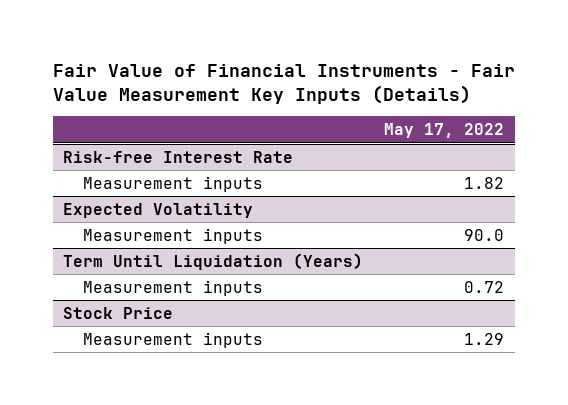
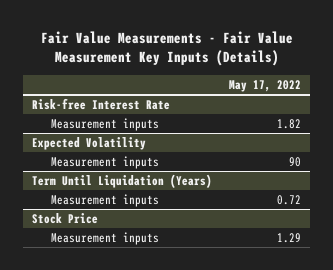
[52,63,515,104] Fair Value of Financial Instruments - Fair Value Measurement Key Inputs (Details) -> [40,30,293,67] Fair Value Measurements - Fair Value Measurement Key Inputs (Details)
[464,228,505,241] 90.0 -> [289,156,302,167] 90

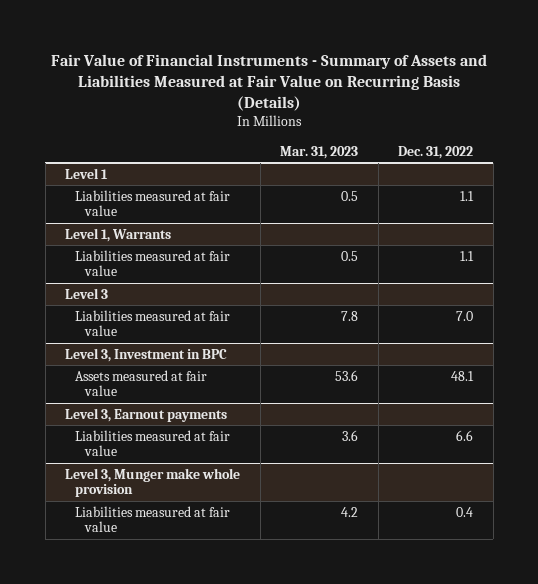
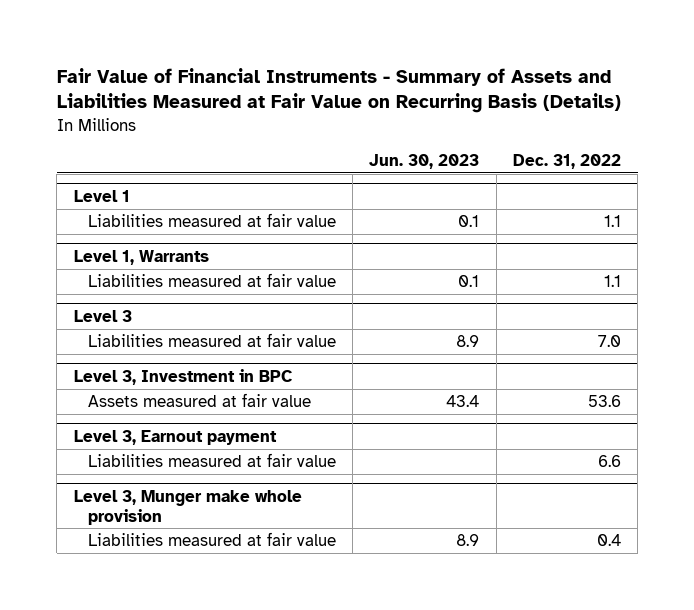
[280,145,359,159] Mar. 31, 2023 -> none
none -> [369,153,480,169] Jun. 30, 2023
[451,370,475,381] 48.1 -> [587,395,621,408] 53.6
[65,407,228,422] Level 3, Earnout payments -> [73,429,277,445] Level 3, Earnout payment

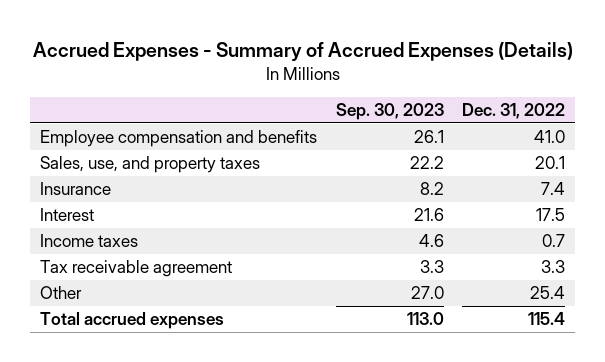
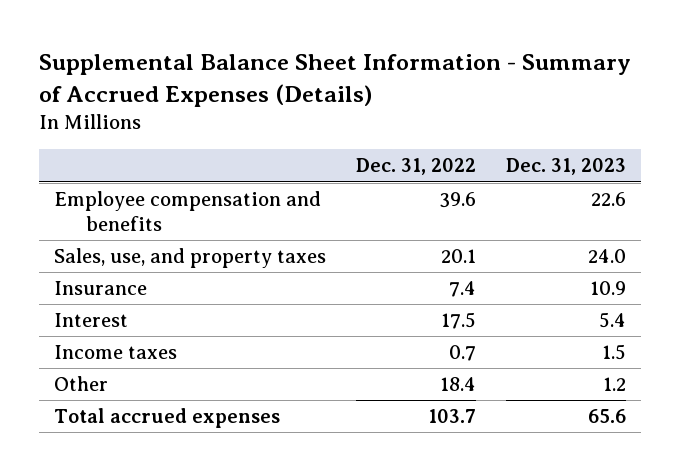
[32,41,573,61] Accrued Expenses - Summary of Accrued Expenses (Details) -> [39,54,632,107] Supplemental Balance Sheet Information - Summary of Accrued Expenses (Details)
[335,102,444,120] Sep. 30, 2023 -> none
none -> [505,158,626,176] Dec. 31, 2023
[534,130,566,144] 41.0 -> [438,192,476,209] 39.6
[39,260,232,278] Tax receivable agreement -> none
[530,286,566,300] 25.4 -> [439,377,476,392] 18.4
[528,312,566,326] 115.4 -> [427,409,476,424] 103.7

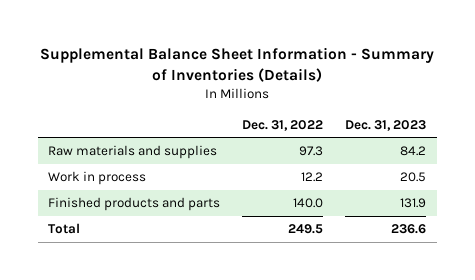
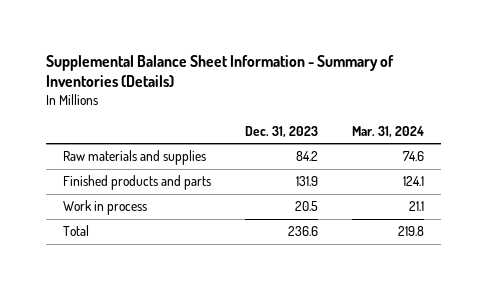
[242,119,324,131] Dec. 31, 2022 -> none
none -> [352,125,425,138] Mar. 31, 2024
[48,171,147,186] Work in process -> [63,200,148,216] Work in process

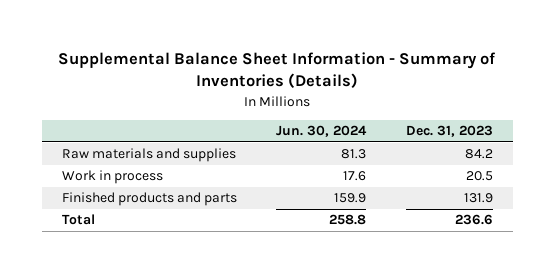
[352,125,425,138] Mar. 31, 2024 -> none
none -> [276,125,368,138] Jun. 30, 2024
[63,175,212,191] Finished products and parts -> [62,192,238,207] Finished products and parts

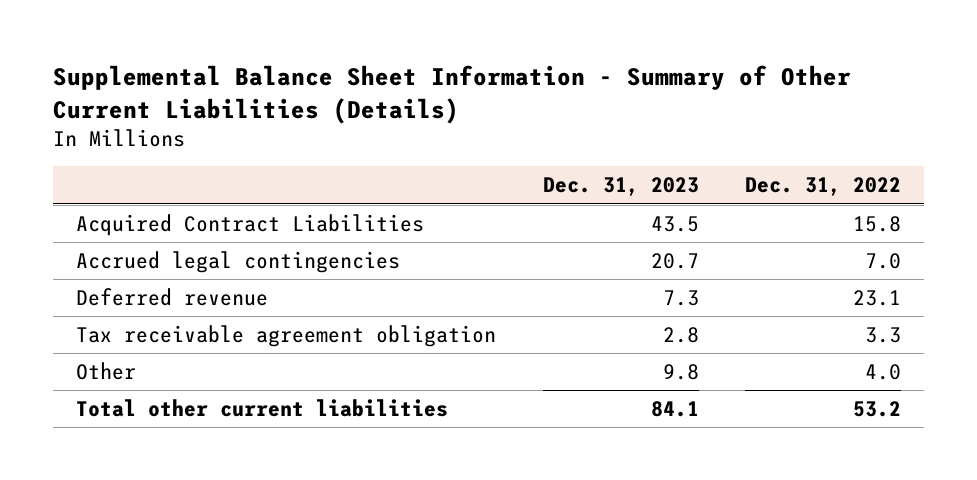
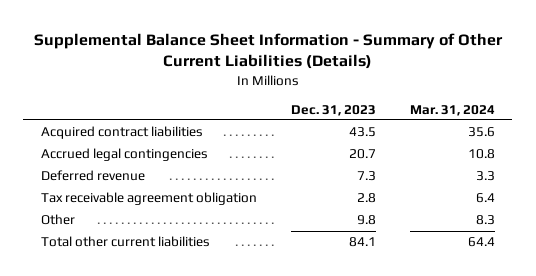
[744,177,901,197] Dec. 31, 2022 -> none
none -> [410,104,496,116] Mar. 31, 2024
[76,214,425,237] Acquired Contract Liabilities -> [40,126,203,140] Acquired contract liabilities

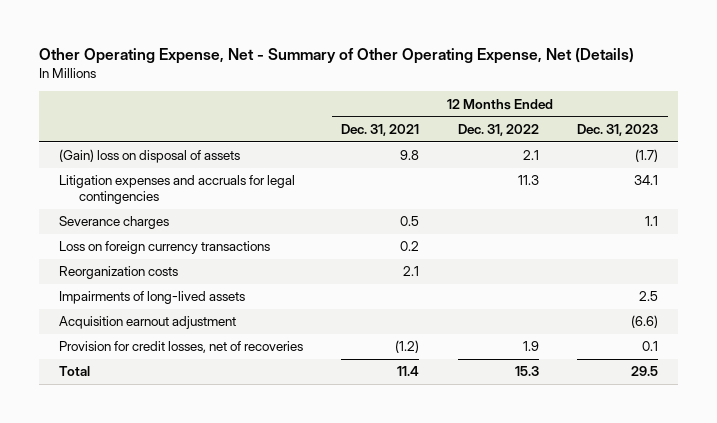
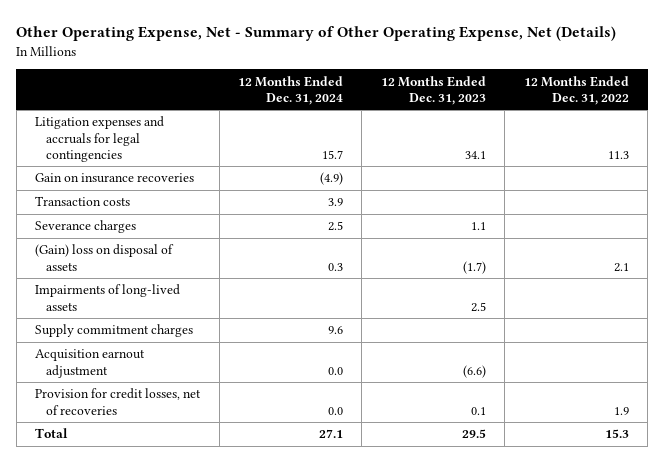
[341,124,420,137] Dec. 31, 2021 -> none
none -> [238,75,344,105] 12 Months Ended Dec. 31, 2024
none -> [35,173,195,184] Gain on insurance recoveries
none -> [35,196,131,207] Transaction costs
[58,241,270,255] Loss on foreign currency transactions -> none
[58,266,178,280] Reorganization costs -> none
[58,149,240,164] (Gain) loss on disposal of assets -> [35,244,175,271] (Gain) loss on disposal of assets
none -> [35,324,194,338] Supply commitment charges

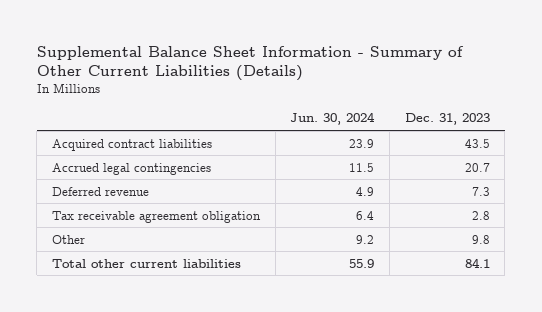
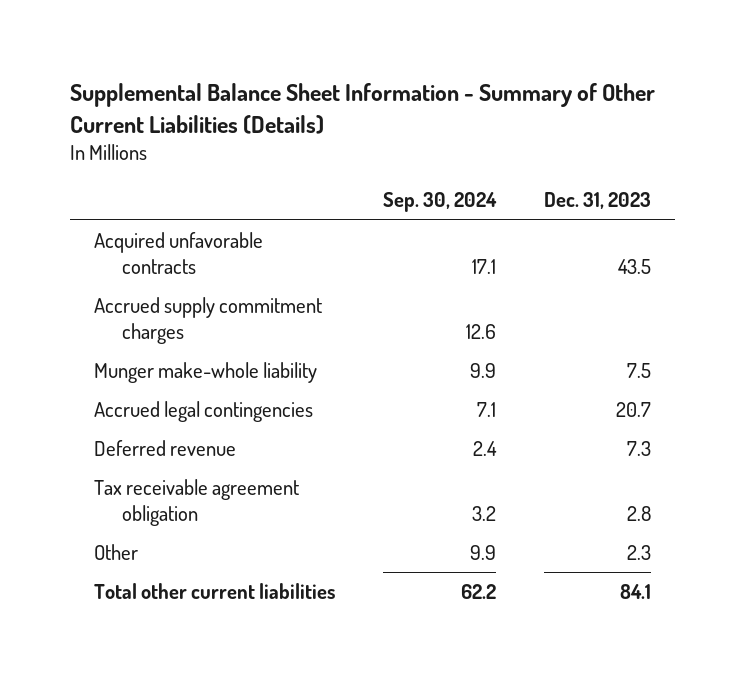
[290,112,376,126] Jun. 30, 2024 -> none
none -> [382,192,497,213] Sep. 30, 2024
[52,138,213,151] Acquired contract liabilities -> [93,232,263,274] Acquired unfavorable contracts
none -> [93,297,322,344] Accrued supply commitment charges
none -> [93,362,317,384] Munger make-whole liability
[471,234,490,244] 9.8 -> [626,545,651,561] 2.3

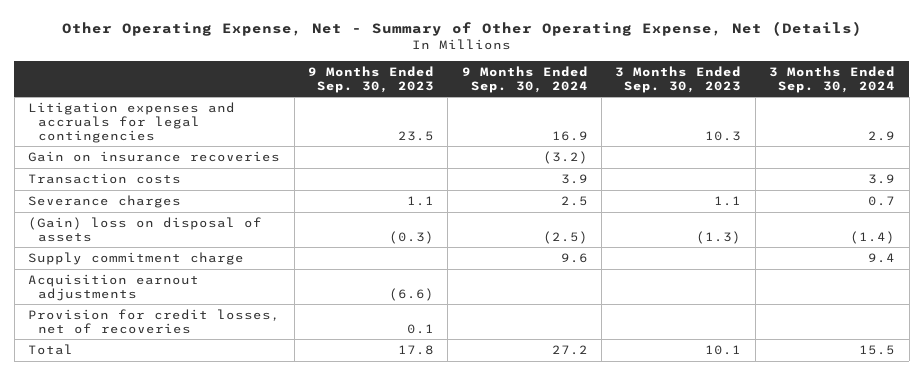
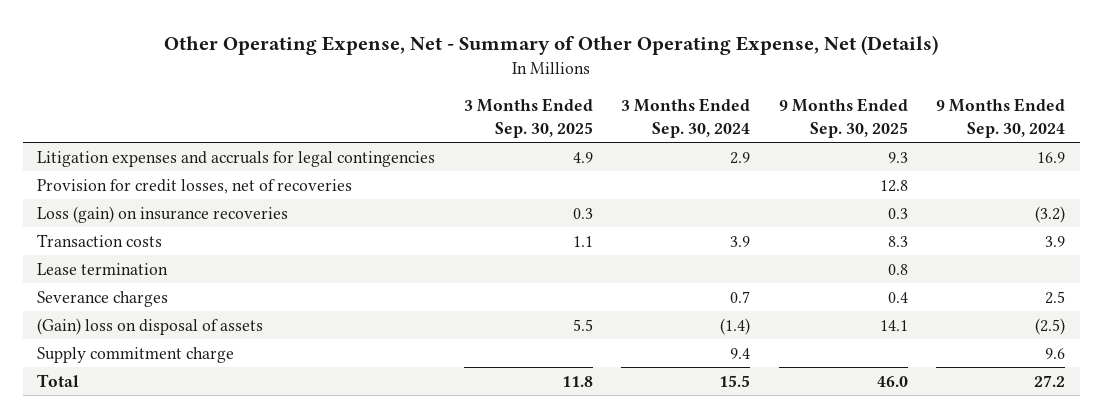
[308,65,435,93] 9 Months Ended Sep. 30, 2023 -> none
[615,65,742,93] 3 Months Ended Sep. 30, 2023 -> none
none -> [463,98,593,138] 3 Months Ended Sep. 30, 2025
none -> [778,98,908,138] 9 Months Ended Sep. 30, 2025
[28,308,281,334] Provision for credit losses, net of recoveries -> [36,178,352,194] Provision for credit losses, net of recoveries
[28,150,281,162] Gain on insurance recoveries -> [36,205,288,223] Loss (gain) on insurance recoveries
none -> [36,262,168,275] Lease termination
[28,273,200,301] Acquisition earnout adjustments -> none

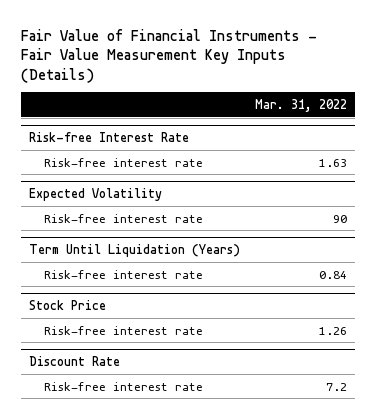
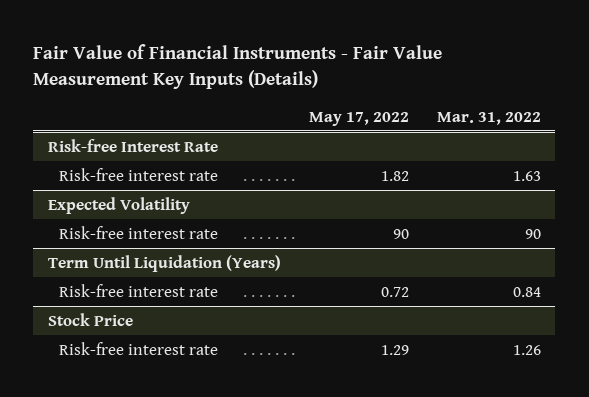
none -> [308,111,409,126] May 17, 2022
[29,355,121,366] Discount Rate -> none
[43,381,203,391] Risk-free interest rate -> none

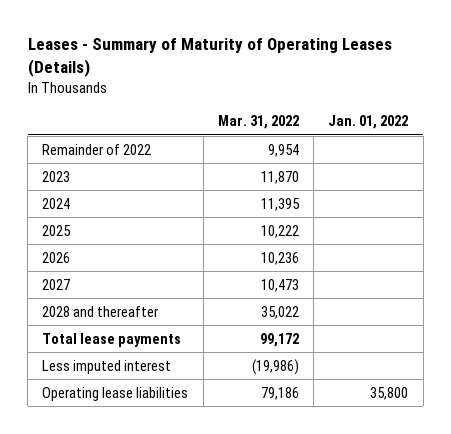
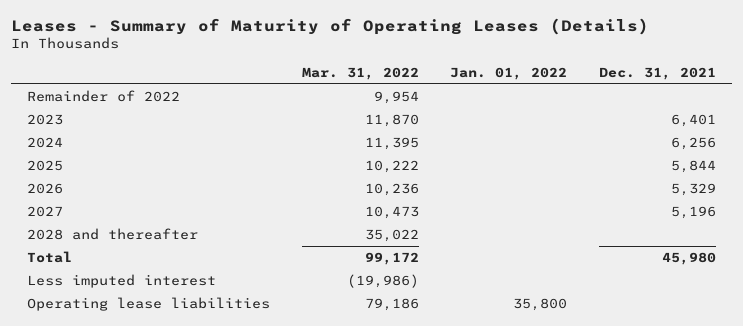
none -> [599,67,717,81] Dec. 31, 2021
[42,332,182,347] Total lease payments -> [26,250,72,263] Total

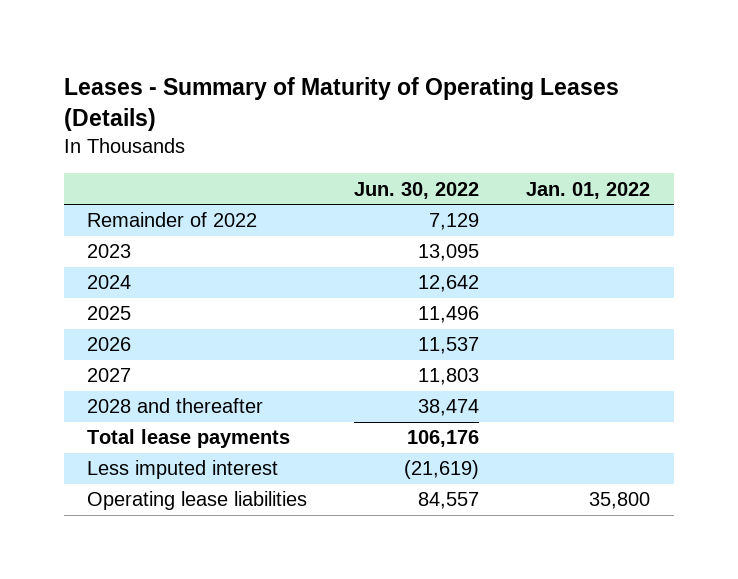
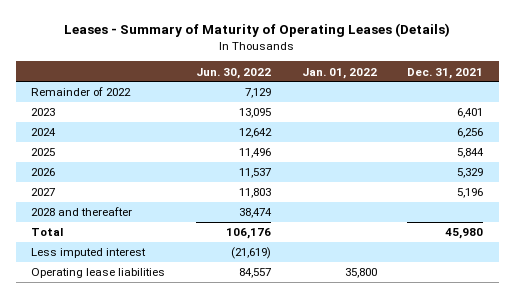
none -> [407,67,484,79] Dec. 31, 2021
[87,429,291,449] Total lease payments -> [31,228,64,237] Total

